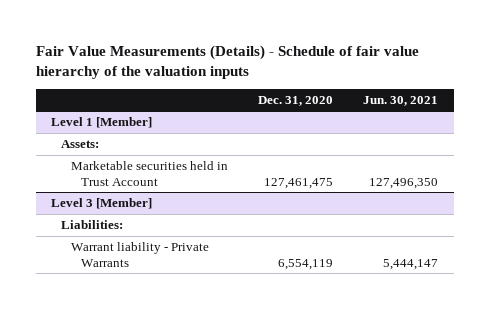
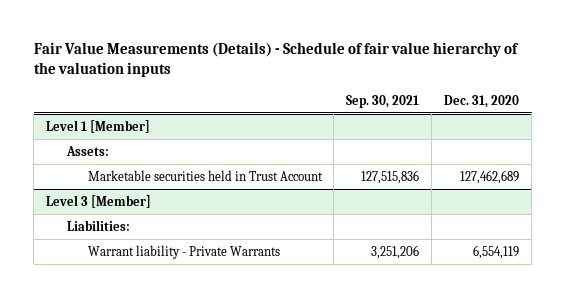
[363,95,439,106] Jun. 30, 2021 -> none
none -> [346,94,420,108] Sep. 30, 2021
[264,177,334,189] 127,461,475 -> [460,170,520,185] 127,462,689

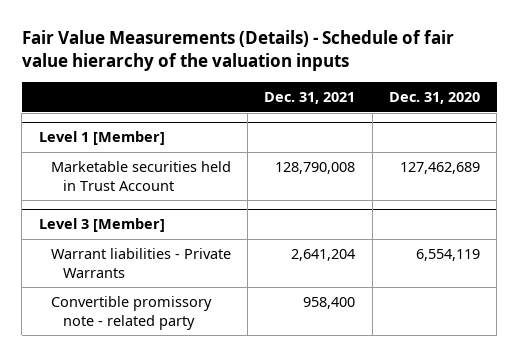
[346,94,420,108] Sep. 30, 2021 -> none
none -> [264,92,356,105] Dec. 31, 2021
[65,146,109,157] Assets: -> none
[66,220,130,232] Liabilities: -> none
[87,245,280,260] Warrant liability - Private Warrants -> [50,248,231,278] Warrant liabilities - Private Warrants
none -> [50,296,212,330] Convertible promissory note - related party

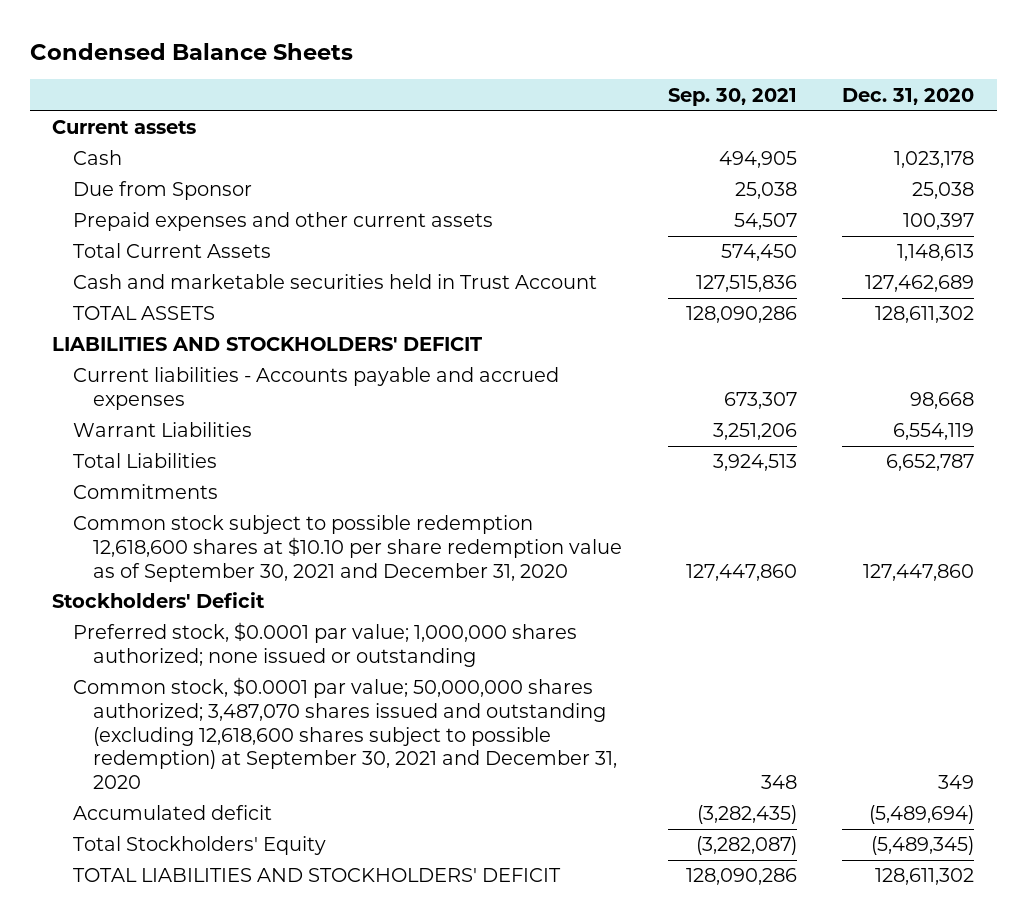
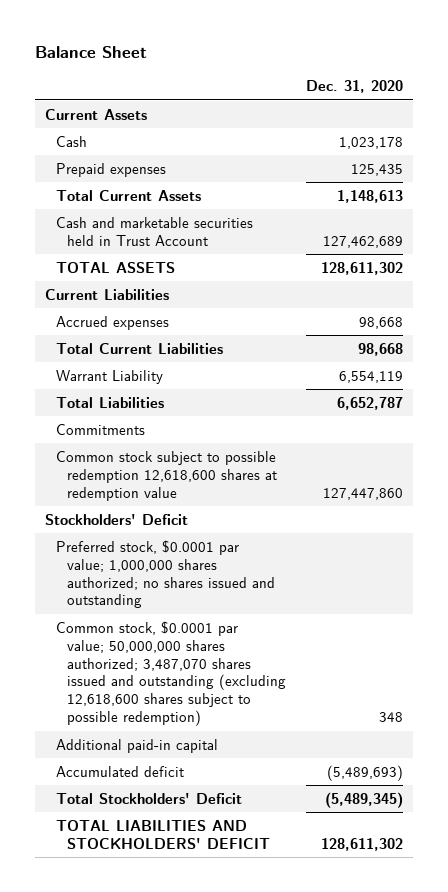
[29,42,353,60] Condensed Balance Sheets -> [35,45,148,58] Balance Sheet
[667,87,797,106] Sep. 30, 2021 -> none
[52,120,197,135] Current assets -> [45,108,148,120] Current Assets
[72,181,252,201] Due from Sponsor -> none
[72,212,493,232] Prepaid expenses and other current assets -> [56,162,167,177] Prepaid expenses
[903,213,975,231] 100,397 -> [351,163,404,176] 125,435
[52,337,483,352] LIABILITIES AND STOCKHOLDERS' DEFICIT -> none
none -> [45,288,170,300] Current Liabilities
[72,367,559,411] Current liabilities - Accounts payable and accrued expenses -> [56,315,170,330] Accrued expenses
none -> [56,342,224,354] Total Current Liabilities
[72,422,252,438] Warrant Liabilities -> [56,369,164,384] Warrant Liability
[72,515,622,582] Common stock subject to possible redemption 12,618,600 shares at $10.10 per share redemption value as of September 30, 2021 and December 31, 2020 -> [56,450,277,501] Common stock subject to possible redemption 12,618,600 shares at redemption value
[72,622,577,668] Preferred stock, $0.0001 par value; 1,000,000 shares authorized; none issued or outstanding -> [56,539,275,609] Preferred stock, $0.0001 par value; 1,000,000 shares authorized; no shares issued and outstanding
[72,677,617,789] Common stock, $0.0001 par value; 50,000,000 shares authorized; 3,487,070 shares issued and outstanding (excluding 12,618,600 shares subject to possible redemption) at September 30, 2021 and December 31, 2020 -> [56,620,286,727] Common stock, $0.0001 par value; 50,000,000 shares authorized; 3,487,070 shares issued and outstanding (excluding 12,618,600 shares subject to possible redemption)
[938,774,975,789] 349 -> [379,712,404,723] 348
none -> [56,738,219,753] Additional paid-in capital
[869,805,975,825] (5,489,694) -> [327,764,404,781] (5,489,693)
[72,836,326,856] Total Stockholders' Equity -> [56,792,243,804] Total Stockholders' Deficit

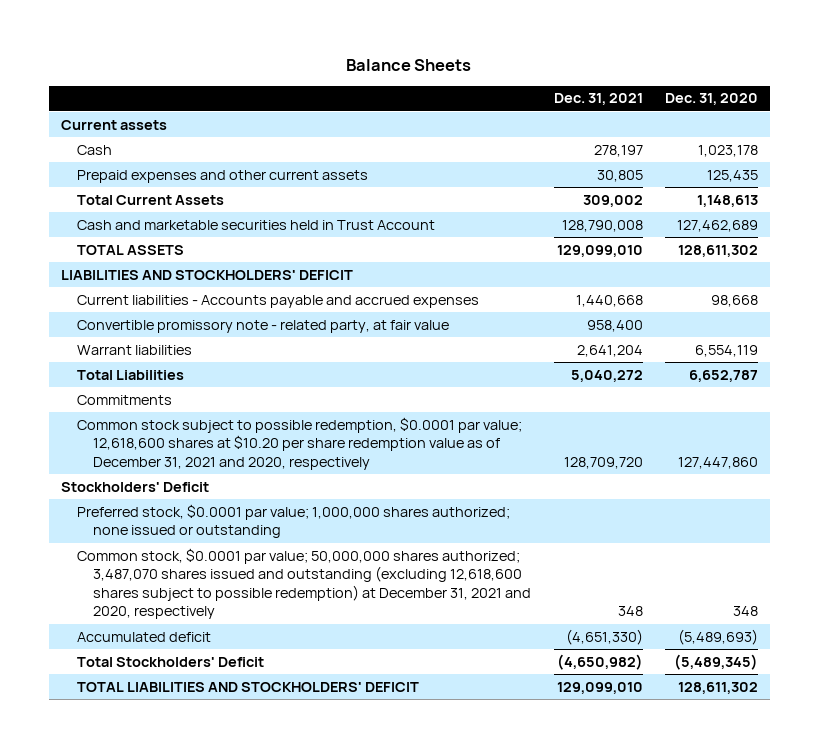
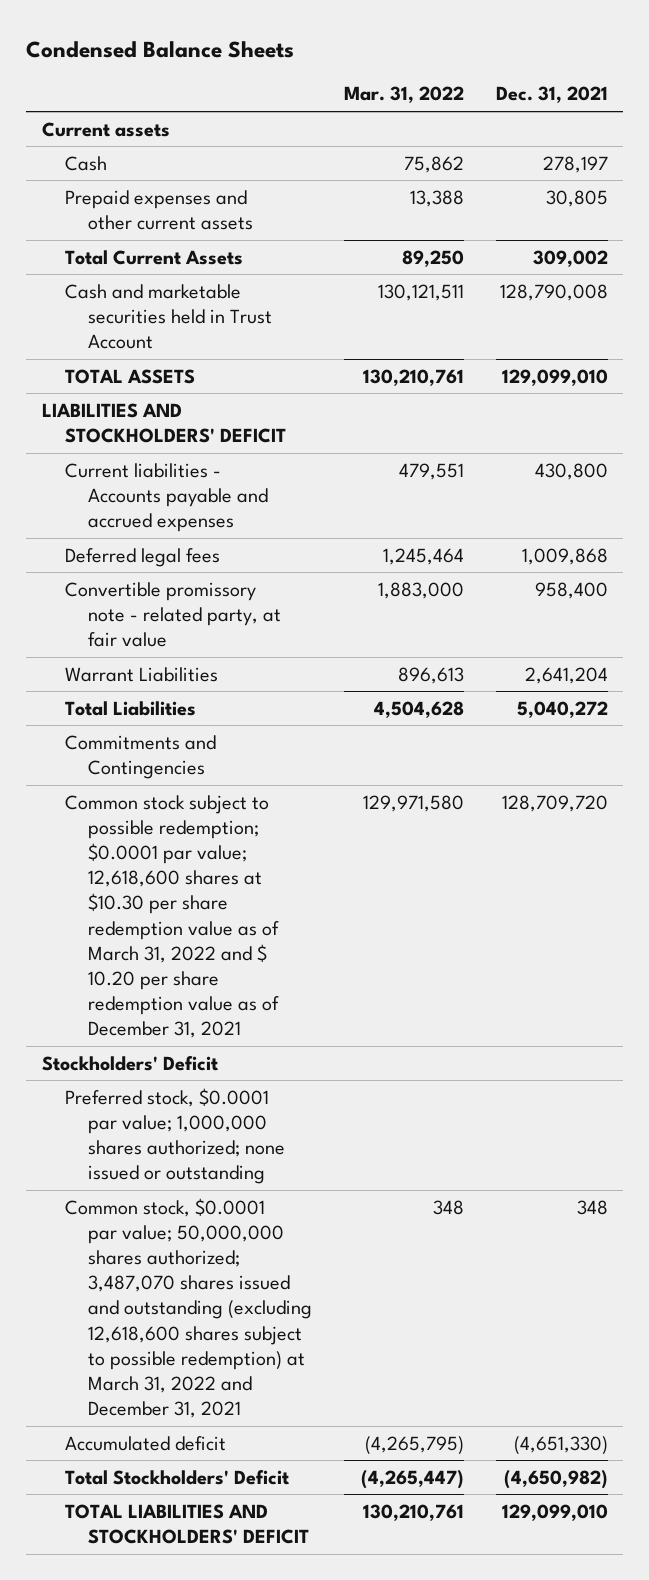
[346,59,472,72] Balance Sheets -> [25,40,294,58] Condensed Balance Sheets
[665,93,759,106] Dec. 31, 2020 -> none
none -> [343,86,464,104] Mar. 31, 2022
[575,294,643,307] 1,440,668 -> [534,462,608,480] 430,800
none -> [64,547,220,567] Deferred legal fees
[76,344,192,355] Warrant liabilities -> [64,666,218,682] Warrant Liabilities
[76,394,172,405] Commitments -> [64,734,216,779] Commitments and Contingencies
[76,416,522,470] Common stock subject to possible redemption, $0.0001 par value; 12,618,600 shares at $10.20 per share redemption value as of December 31, 2021 and 2020, respectively -> [64,794,280,1039] Common stock subject to possible redemption; $0.0001 par value; 12,618,600 shares at $10.30 per share redemption value as of March 31, 2022 and $ 10.20 per share redemption value as of December 31, 2021
[76,547,532,620] Common stock, $0.0001 par value; 50,000,000 shares authorized; 3,487,070 shares issued and outstanding (excluding 12,618,600 shares subject to possible redemption) at December 31, 2021 and 2020, respectively -> [64,1197,313,1419] Common stock, $0.0001 par value; 50,000,000 shares authorized; 3,487,070 shares issued and outstanding (excluding 12,618,600 shares subject to possible redemption) at March 31, 2022 and December 31, 2021

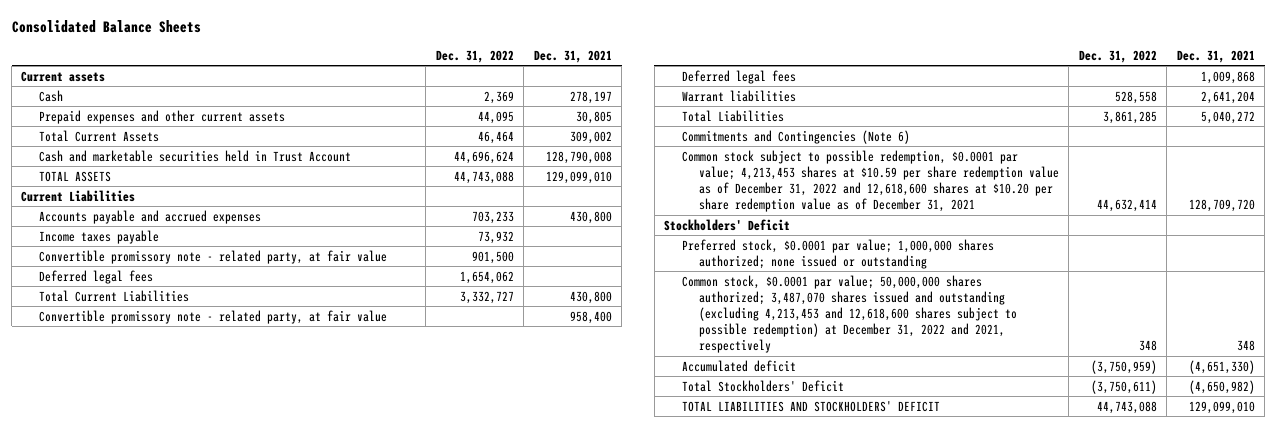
[25,40,294,58] Condensed Balance Sheets -> [11,19,201,33] Consolidated Balance Sheets
[343,86,464,104] Mar. 31, 2022 -> none
none -> [435,49,514,63] Dec. 31, 2022
[41,402,286,443] LIABILITIES AND STOCKHOLDERS' DEFICIT -> none
none -> [21,189,136,202] Current Liabilities
[64,462,269,533] Current liabilities - Accounts payable and accrued expenses -> [38,209,261,224] Accounts payable and accrued expenses
none -> [38,229,159,244] Income taxes payable
none -> [38,249,387,264] Convertible promissory note - related party, at fair value
none -> [38,269,153,284] Deferred legal fees
none -> [38,289,189,302] Total Current Liabilities
[64,547,220,567] Deferred legal fees -> [681,69,796,84] Deferred legal fees
[64,666,218,682] Warrant Liabilities -> [681,89,796,102] Warrant liabilities
[64,734,216,779] Commitments and Contingencies -> [681,129,910,144] Commitments and Contingencies (Note 6)
[64,794,280,1039] Common stock subject to possible redemption; $0.0001 par value; 12,618,600 shares at $10.30 per share redemption value as of March 31, 2022 and $ 10.20 per share redemption value as of December 31, 2021 -> [681,149,1059,213] Common stock subject to possible redemption, $0.0001 par value; 4,213,453 shares at $10.59 per share redemption value as of December 31, 2022 and 12,618,600 shares at $10.20 per share redemption value as of December 31, 2021
[64,1197,313,1419] Common stock, $0.0001 par value; 50,000,000 shares authorized; 3,487,070 shares issued and outstanding (excluding 12,618,600 shares subject to possible redemption) at March 31, 2022 and December 31, 2021 -> [681,274,1017,354] Common stock, $0.0001 par value; 50,000,000 shares authorized; 3,487,070 shares issued and outstanding (excluding 4,213,453 and 12,618,600 shares subject to possible redemption) at December 31, 2022 and 2021, respectively

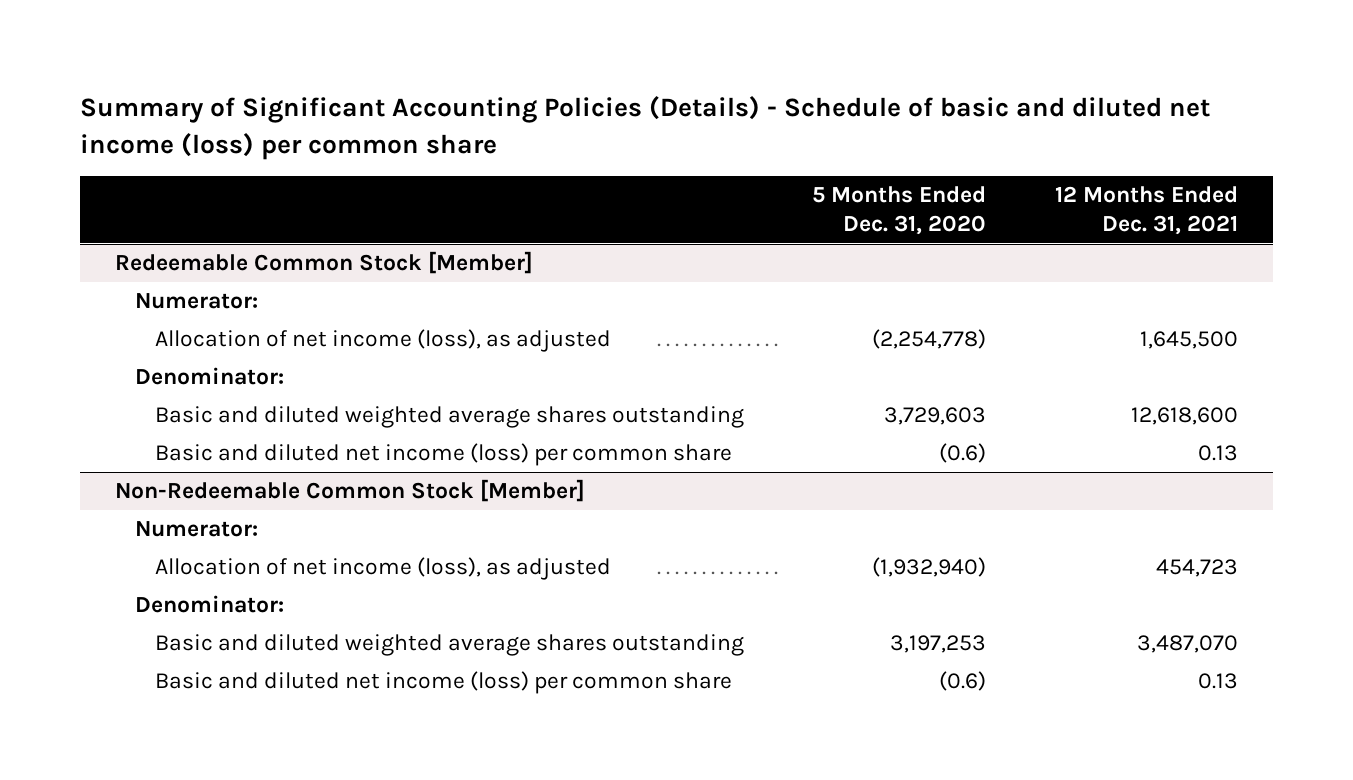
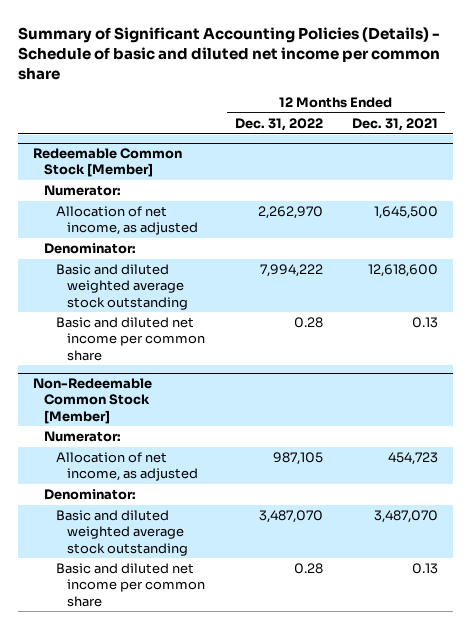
[80,96,1211,160] Summary of Significant Accounting Policies (Details) - Schedule of basic and diluted net income (loss) per common share -> [18,26,441,81] Summary of Significant Accounting Policies (Details) - Schedule of basic and diluted net income per common share
[812,185,987,236] 5 Months Ended Dec. 31, 2020 -> none
none -> [234,118,323,132] Dec. 31, 2022
[154,329,611,353] Allocation of net income (loss), as adjusted -> [55,206,199,236] Allocation of net income, as adjusted
[154,406,744,429] Basic and diluted weighted average shares outstanding -> [55,264,189,310] Basic and diluted weighted average stock outstanding
[154,443,732,467] Basic and diluted net income (loss) per common share -> [55,317,206,361] Basic and diluted net income per common share
[154,557,611,581] Allocation of net income (loss), as adjusted -> [55,452,199,482] Allocation of net income, as adjusted
[154,634,744,657] Basic and diluted weighted average shares outstanding -> [55,510,189,556] Basic and diluted weighted average stock outstanding
[154,671,732,695] Basic and diluted net income (loss) per common share -> [55,563,206,607] Basic and diluted net income per common share

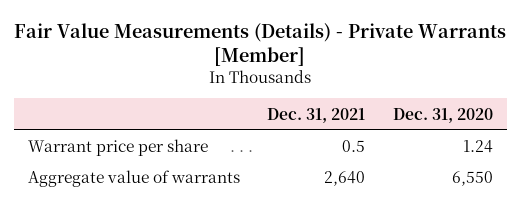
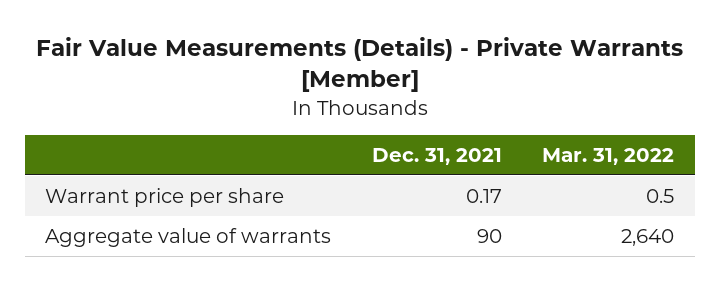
[392,107,493,123] Dec. 31, 2020 -> none
none -> [542,147,675,165] Mar. 31, 2022
[342,140,366,153] 0.5 -> [465,188,502,203] 0.17
[324,171,366,187] 2,640 -> [476,228,502,243] 90

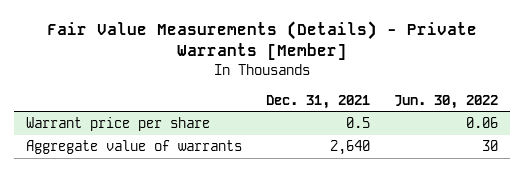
[542,147,675,165] Mar. 31, 2022 -> none
none -> [393,94,498,109] Jun. 30, 2022
[465,188,502,203] 0.17 -> [345,117,370,129] 0.5
[476,228,502,243] 90 -> [329,140,370,156] 2,640

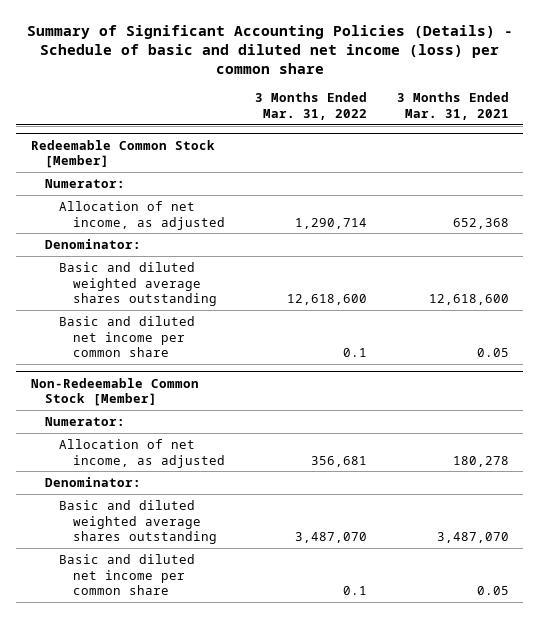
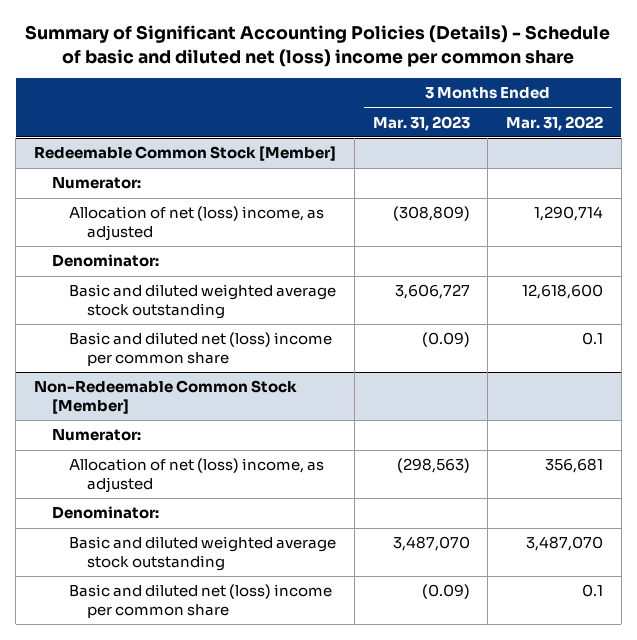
[26,24,513,75] Summary of Significant Accounting Policies (Details) - Schedule of basic and diluted net income (loss) per common share -> [25,25,611,67] Summary of Significant Accounting Policies (Details) - Schedule of basic and diluted net (loss) income per common share
[396,92,509,121] 3 Months Ended Mar. 31, 2021 -> none
none -> [372,115,470,131] Mar. 31, 2023
[59,200,226,230] Allocation of net income, as adjusted -> [69,206,325,241] Allocation of net (loss) income, as adjusted
[59,261,218,307] Basic and diluted weighted average shares outstanding -> [69,284,337,319] Basic and diluted weighted average stock outstanding
[59,315,196,358] Basic and diluted net income per common share -> [69,332,333,366] Basic and diluted net (loss) income per common share
[59,438,226,468] Allocation of net income, as adjusted -> [69,458,325,493] Allocation of net (loss) income, as adjusted
[59,499,218,545] Basic and diluted weighted average shares outstanding -> [69,536,337,571] Basic and diluted weighted average stock outstanding
[59,553,196,596] Basic and diluted net income per common share -> [69,584,333,618] Basic and diluted net (loss) income per common share

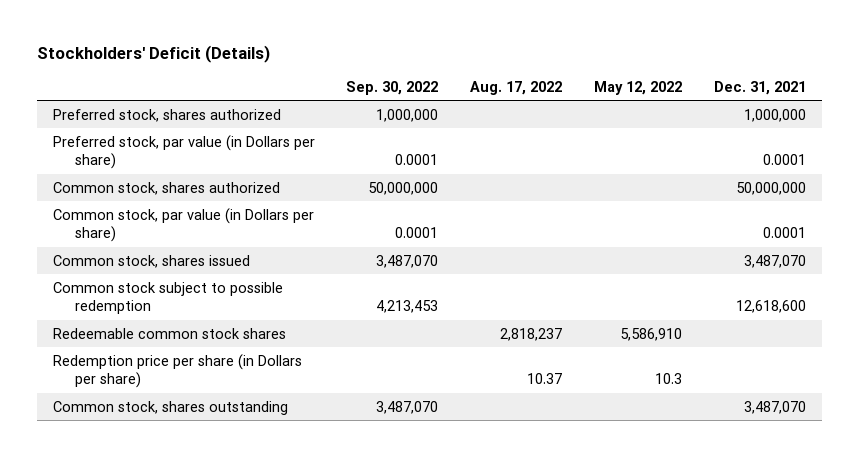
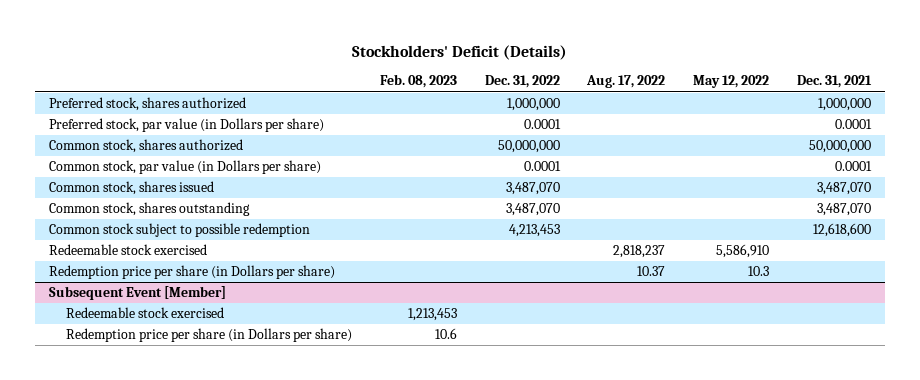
[346,81,439,96] Sep. 30, 2022 -> none
none -> [379,74,457,89] Feb. 08, 2023
none -> [484,75,560,89] Dec. 31, 2022
[52,400,288,415] Common stock, shares outstanding -> [49,202,251,217] Common stock, shares outstanding
[52,327,286,339] Redeemable common stock shares -> [49,244,208,256] Redeemable stock exercised
none -> [49,286,227,301] Subsequent Event [Member]
none -> [66,307,225,319] Redeemable stock exercised
none -> [66,328,353,343] Redemption price per share (in Dollars per share)

